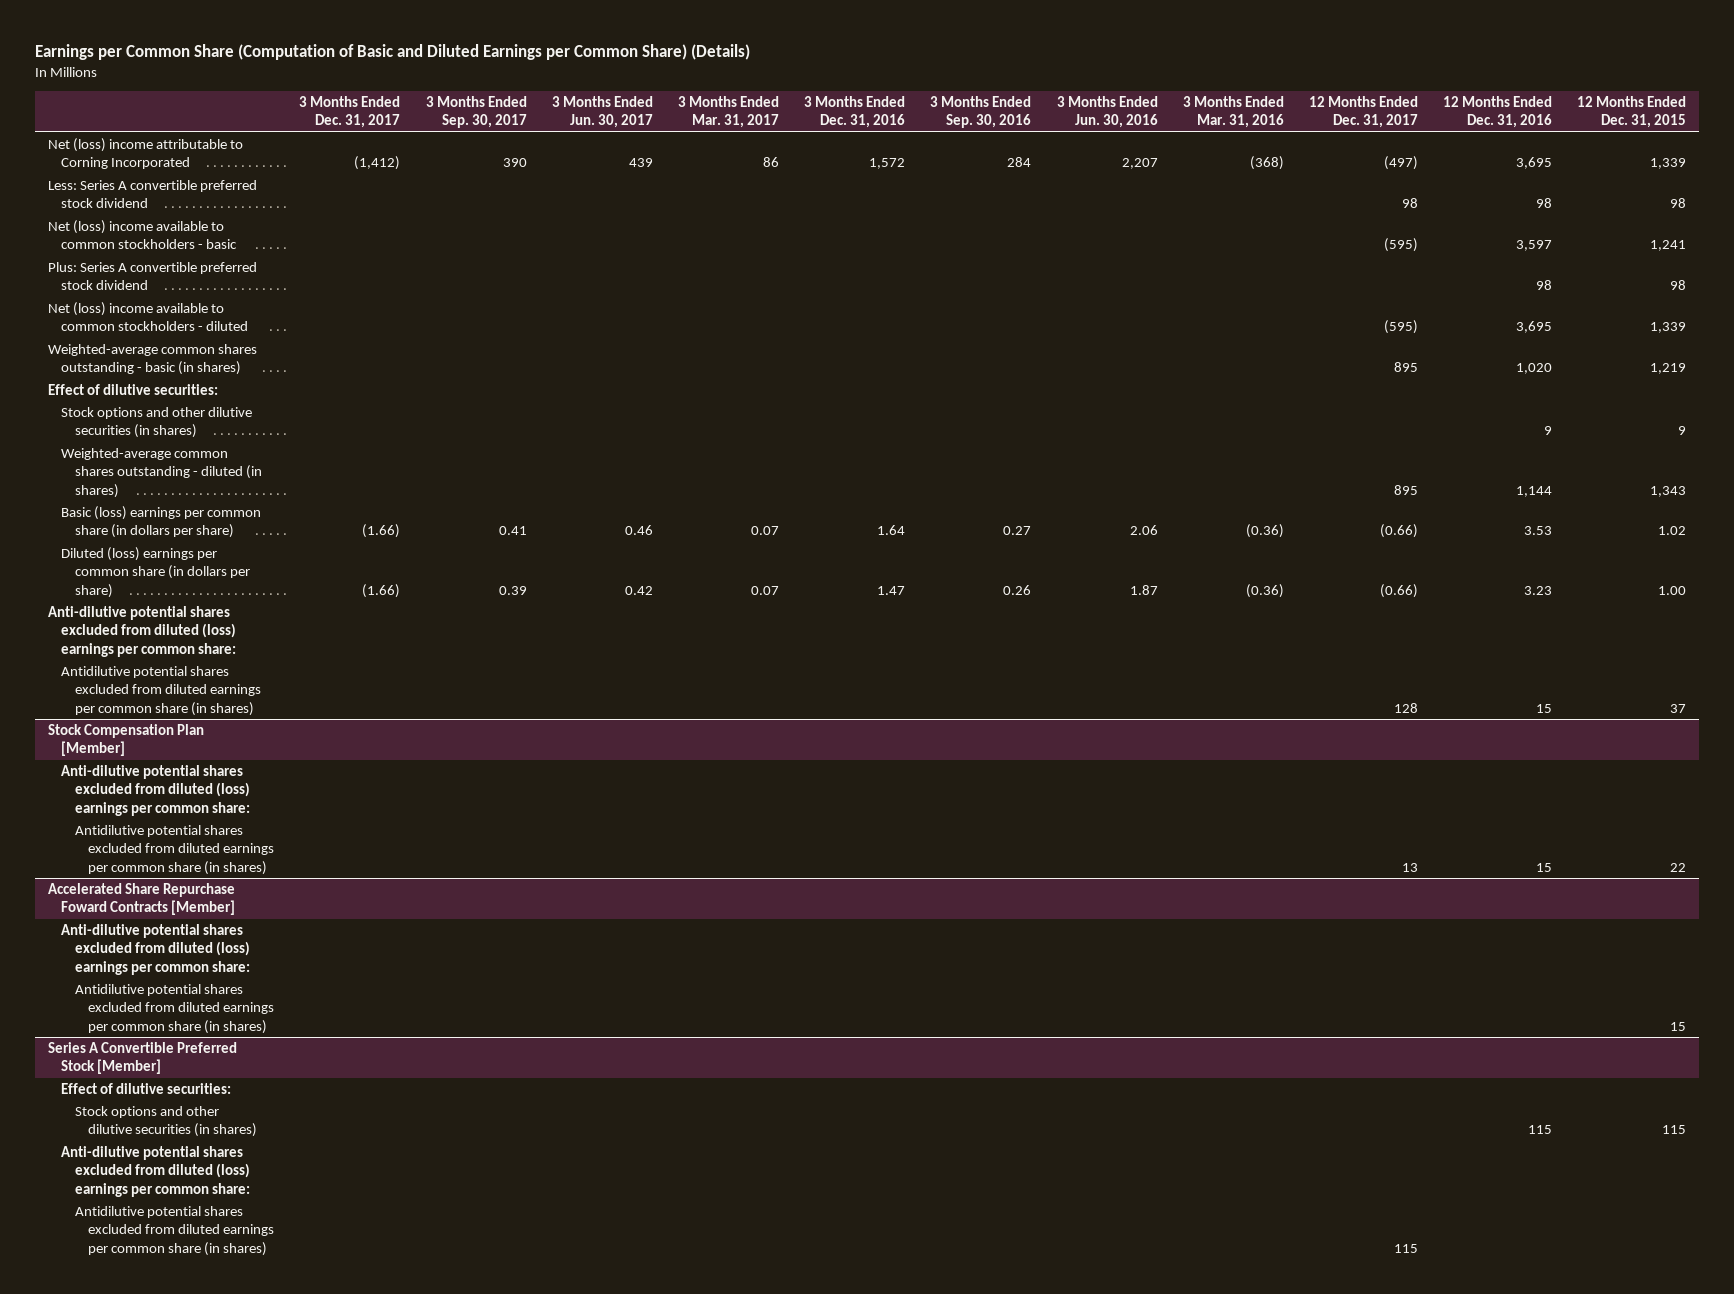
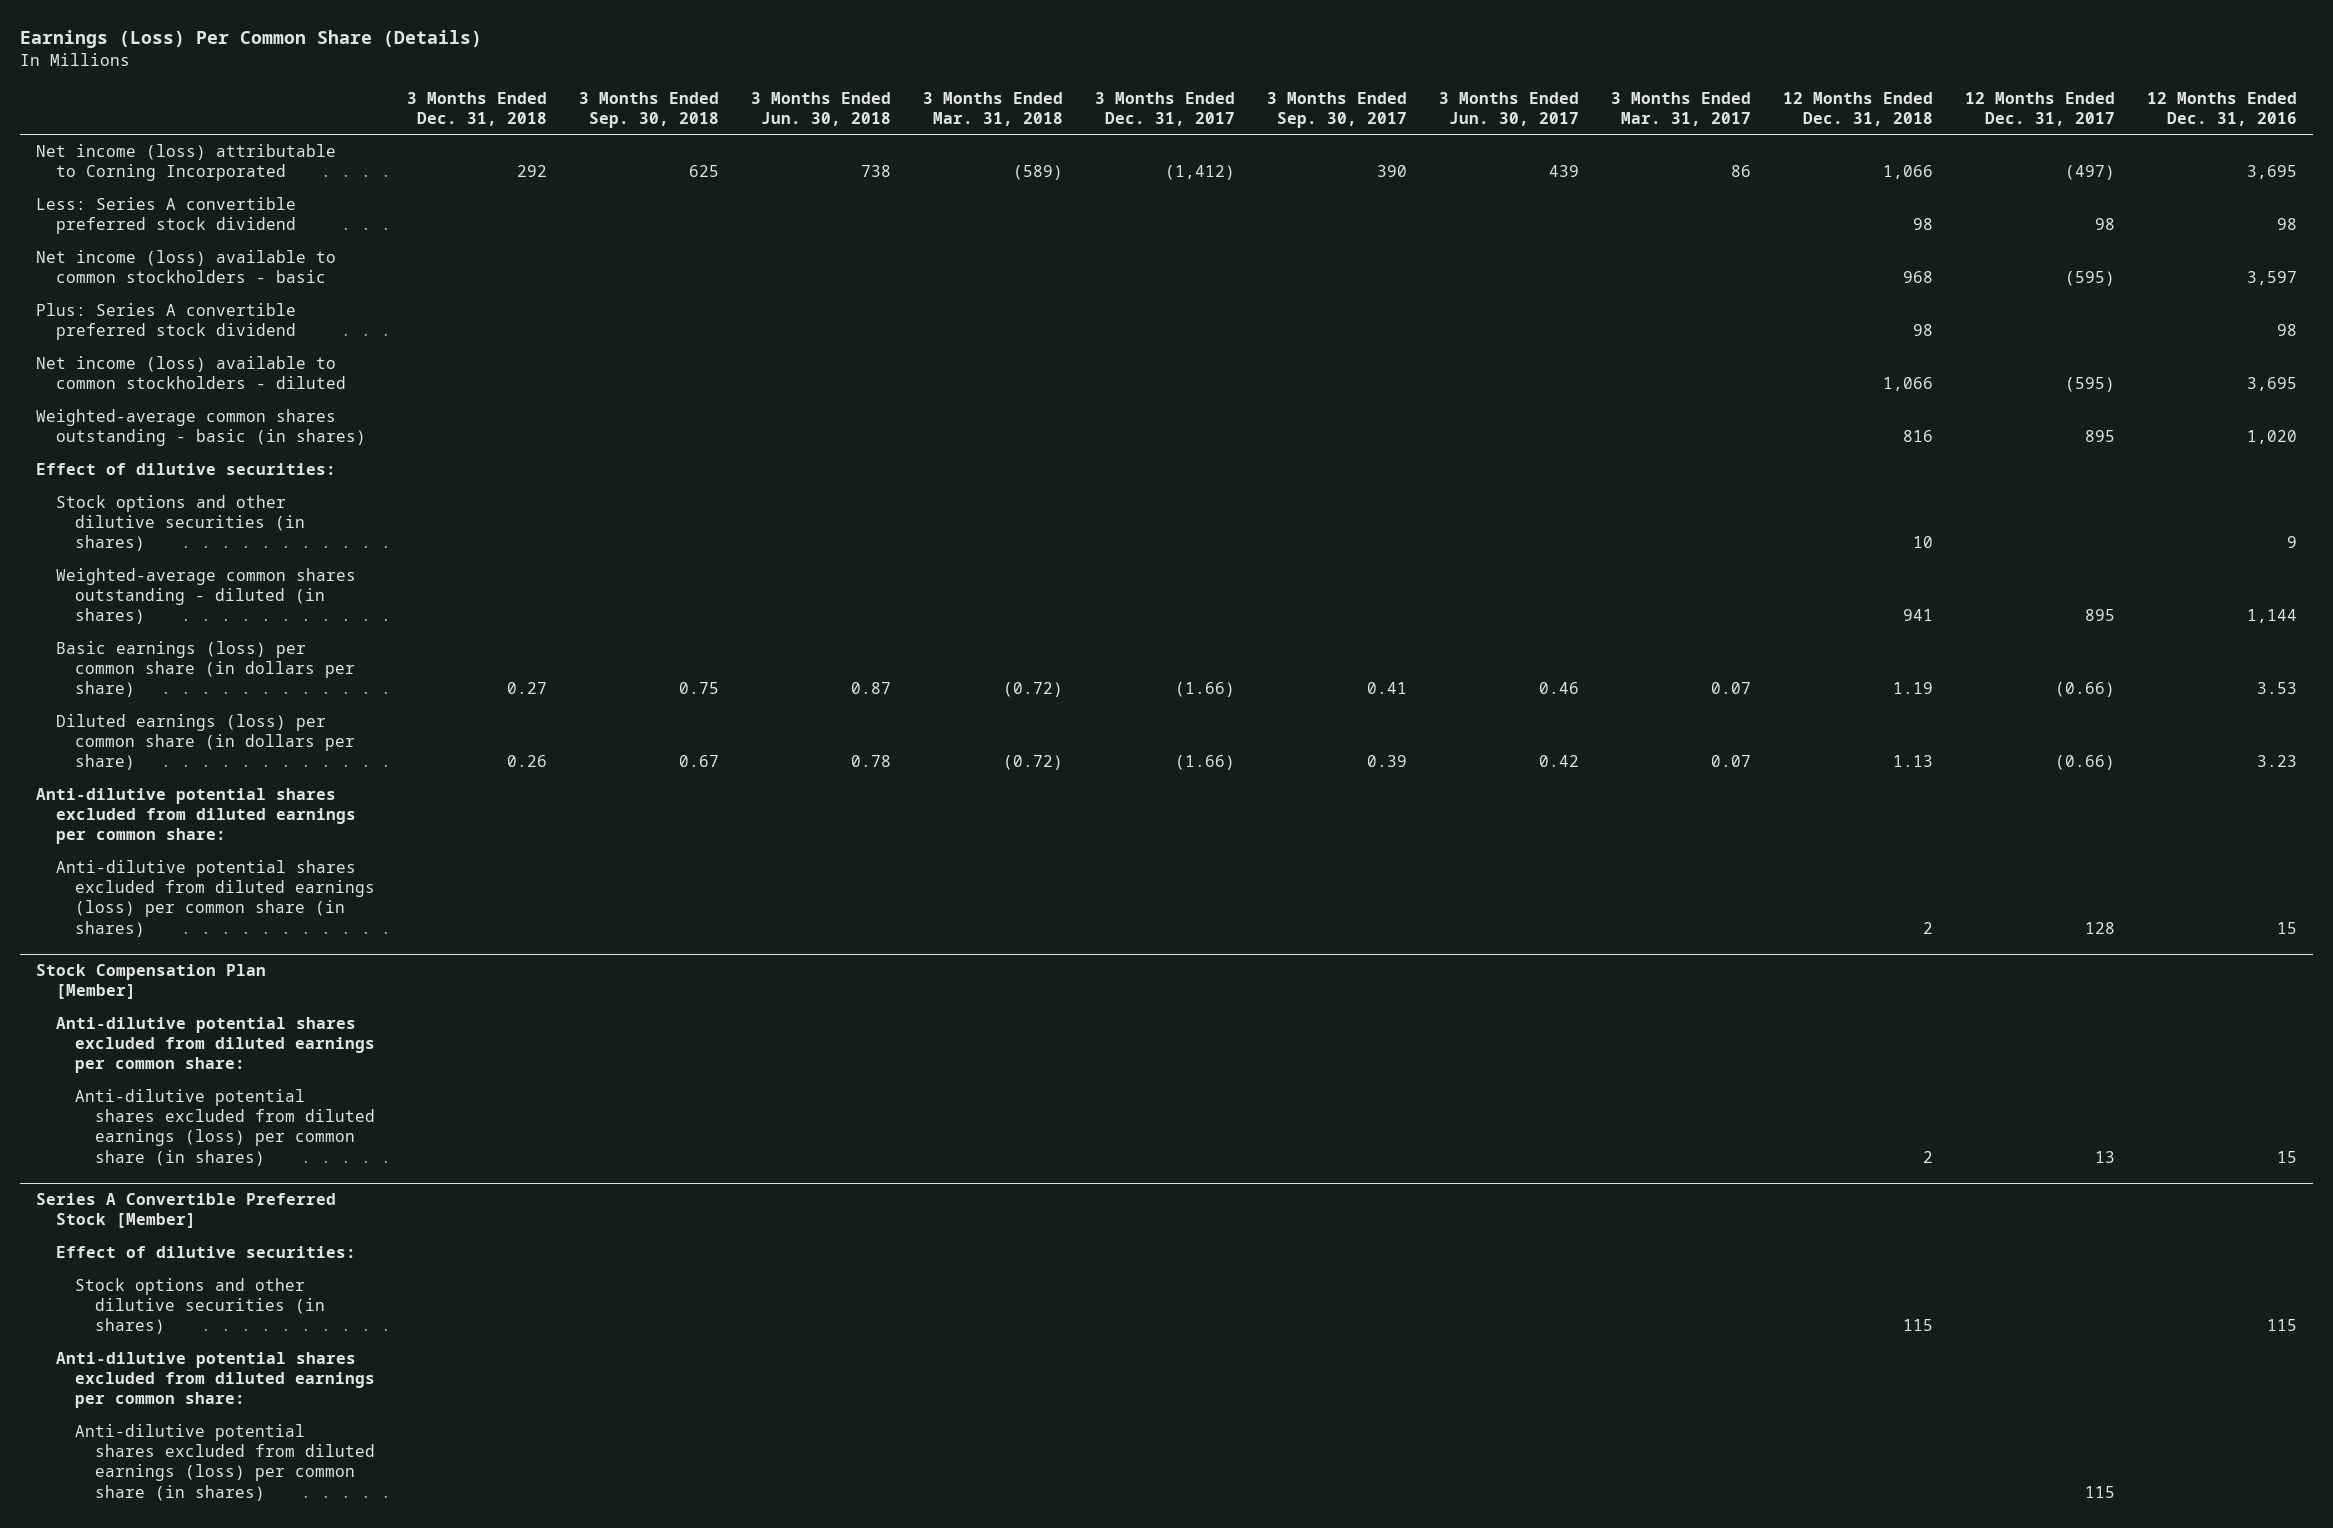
[35,44,751,61] Earnings per Common Share (Computation of Basic and Diluted Earnings per Common Share) (Details) -> [19,30,482,49] Earnings (Loss) Per Common Share (Details)
[804,95,906,129] 3 Months Ended Dec. 31, 2016 -> none
[930,95,1032,129] 3 Months Ended Sep. 30, 2016 -> none
[1056,95,1158,129] 3 Months Ended Jun. 30, 2016 -> none
[1182,95,1284,129] 3 Months Ended Mar. 31, 2016 -> none
[1577,95,1687,129] 12 Months Ended Dec. 31, 2015 -> none
none -> [407,91,548,126] 3 Months Ended Dec. 31, 2018
none -> [579,91,720,128] 3 Months Ended Sep. 30, 2018
none -> [751,91,892,126] 3 Months Ended Jun. 30, 2018
none -> [923,91,1064,126] 3 Months Ended Mar. 31, 2018
none -> [1782,91,1933,126] 12 Months Ended Dec. 31, 2018
[47,137,243,170] Net (loss) income attributable to Corning Incorporated -> [35,143,336,182] Net income (loss) attributable to Corning Incorporated
[47,219,238,250] Net (loss) income available to common stockholders - basic -> [35,249,336,284] Net income (loss) available to common stockholders - basic
[47,301,249,332] Net (loss) income available to common stockholders - diluted -> [35,355,346,390] Net income (loss) available to common stockholders - diluted
[61,505,262,539] Basic (loss) earnings per common share (in dollars per share) -> [55,640,356,698] Basic earnings (loss) per common share (in dollars per share)
[61,546,250,598] Diluted (loss) earnings per common share (in dollars per share) -> [55,713,356,771] Diluted earnings (loss) per common share (in dollars per share)
[47,605,237,657] Anti-dilutive potential shares excluded from diluted (loss) earnings per common share: -> [35,787,356,845] Anti-dilutive potential shares excluded from diluted earnings per common share:
[61,665,261,716] Antidilutive potential shares excluded from diluted earnings per common share (in shares) -> [55,859,376,937] Anti-dilutive potential shares excluded from diluted earnings (loss) per common share (in shares)
[47,882,236,916] Accelerated Share Repurchase Foward Contracts [Member] -> none
[61,923,250,975] Anti-dilutive potential shares excluded from diluted (loss) earnings per common share: -> none
[74,983,275,1034] Antidilutive potential shares excluded from diluted earnings per common share (in shares) -> none
[61,764,250,816] Anti-dilutive potential shares excluded from diluted (loss) earnings per common share: -> [55,1016,376,1074] Anti-dilutive potential shares excluded from diluted earnings per common share:
[74,824,275,875] Antidilutive potential shares excluded from diluted earnings per common share (in shares) -> [75,1088,375,1166] Anti-dilutive potential shares excluded from diluted earnings (loss) per common share (in shares)
[61,1145,250,1197] Anti-dilutive potential shares excluded from diluted (loss) earnings per common share: -> [55,1351,376,1409] Anti-dilutive potential shares excluded from diluted earnings per common share:
[74,1205,275,1256] Antidilutive potential shares excluded from diluted earnings per common share (in shares) -> [75,1423,375,1501] Anti-dilutive potential shares excluded from diluted earnings (loss) per common share (in shares)

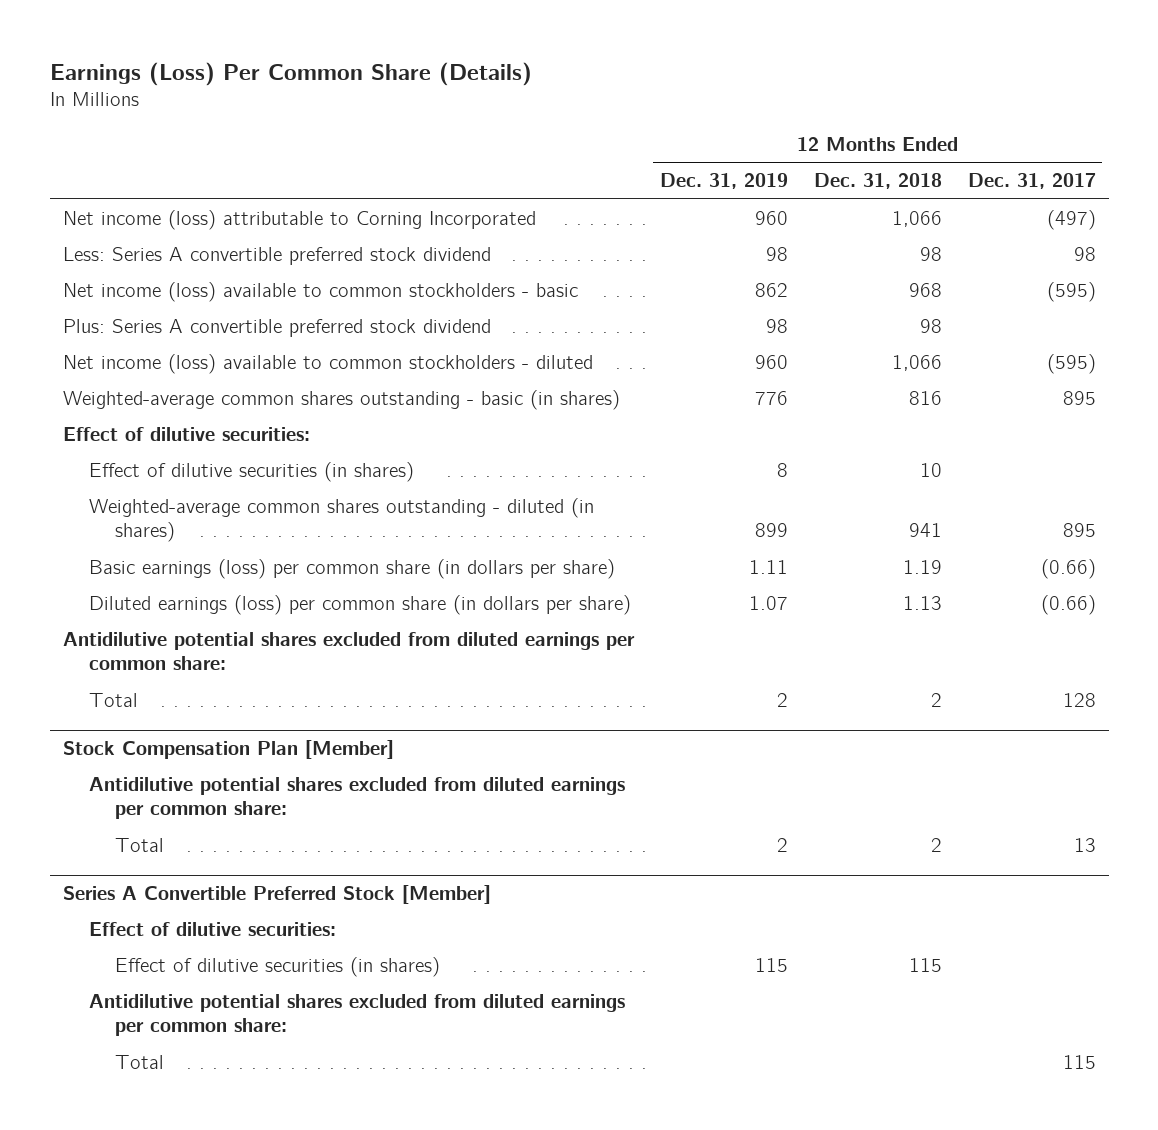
[407,91,548,126] 3 Months Ended Dec. 31, 2018 -> none
[579,91,720,128] 3 Months Ended Sep. 30, 2018 -> none
[751,91,892,126] 3 Months Ended Jun. 30, 2018 -> none
[923,91,1064,126] 3 Months Ended Mar. 31, 2018 -> none
[1095,91,1236,126] 3 Months Ended Dec. 31, 2017 -> none
[1267,91,1408,128] 3 Months Ended Sep. 30, 2017 -> none
[1438,91,1579,126] 3 Months Ended Jun. 30, 2017 -> none
[1610,91,1751,126] 3 Months Ended Mar. 31, 2017 -> none
[2146,91,2297,126] 12 Months Ended Dec. 31, 2016 -> none
none -> [659,173,788,190] Dec. 31, 2019
[55,494,306,552] Stock options and other dilutive securities (in shares) -> [88,461,414,482] Effect of dilutive securities (in shares)
[35,787,356,845] Anti-dilutive potential shares excluded from diluted earnings per common share: -> [62,631,635,671] Antidilutive potential shares excluded from diluted earnings per common share:
[55,859,376,937] Anti-dilutive potential shares excluded from diluted earnings (loss) per common share (in shares) -> [88,692,138,707] Total
[55,1016,376,1074] Anti-dilutive potential shares excluded from diluted earnings per common share: -> [88,776,625,820] Antidilutive potential shares excluded from diluted earnings per common share:
[75,1088,375,1166] Anti-dilutive potential shares excluded from diluted earnings (loss) per common share (in shares) -> [115,837,165,852] Total
[75,1277,325,1335] Stock options and other dilutive securities (in shares) -> [115,956,441,977] Effect of dilutive securities (in shares)
[55,1351,376,1409] Anti-dilutive potential shares excluded from diluted earnings per common share: -> [88,993,625,1037] Antidilutive potential shares excluded from diluted earnings per common share:
[75,1423,375,1501] Anti-dilutive potential shares excluded from diluted earnings (loss) per common share (in shares) -> [115,1054,165,1069] Total

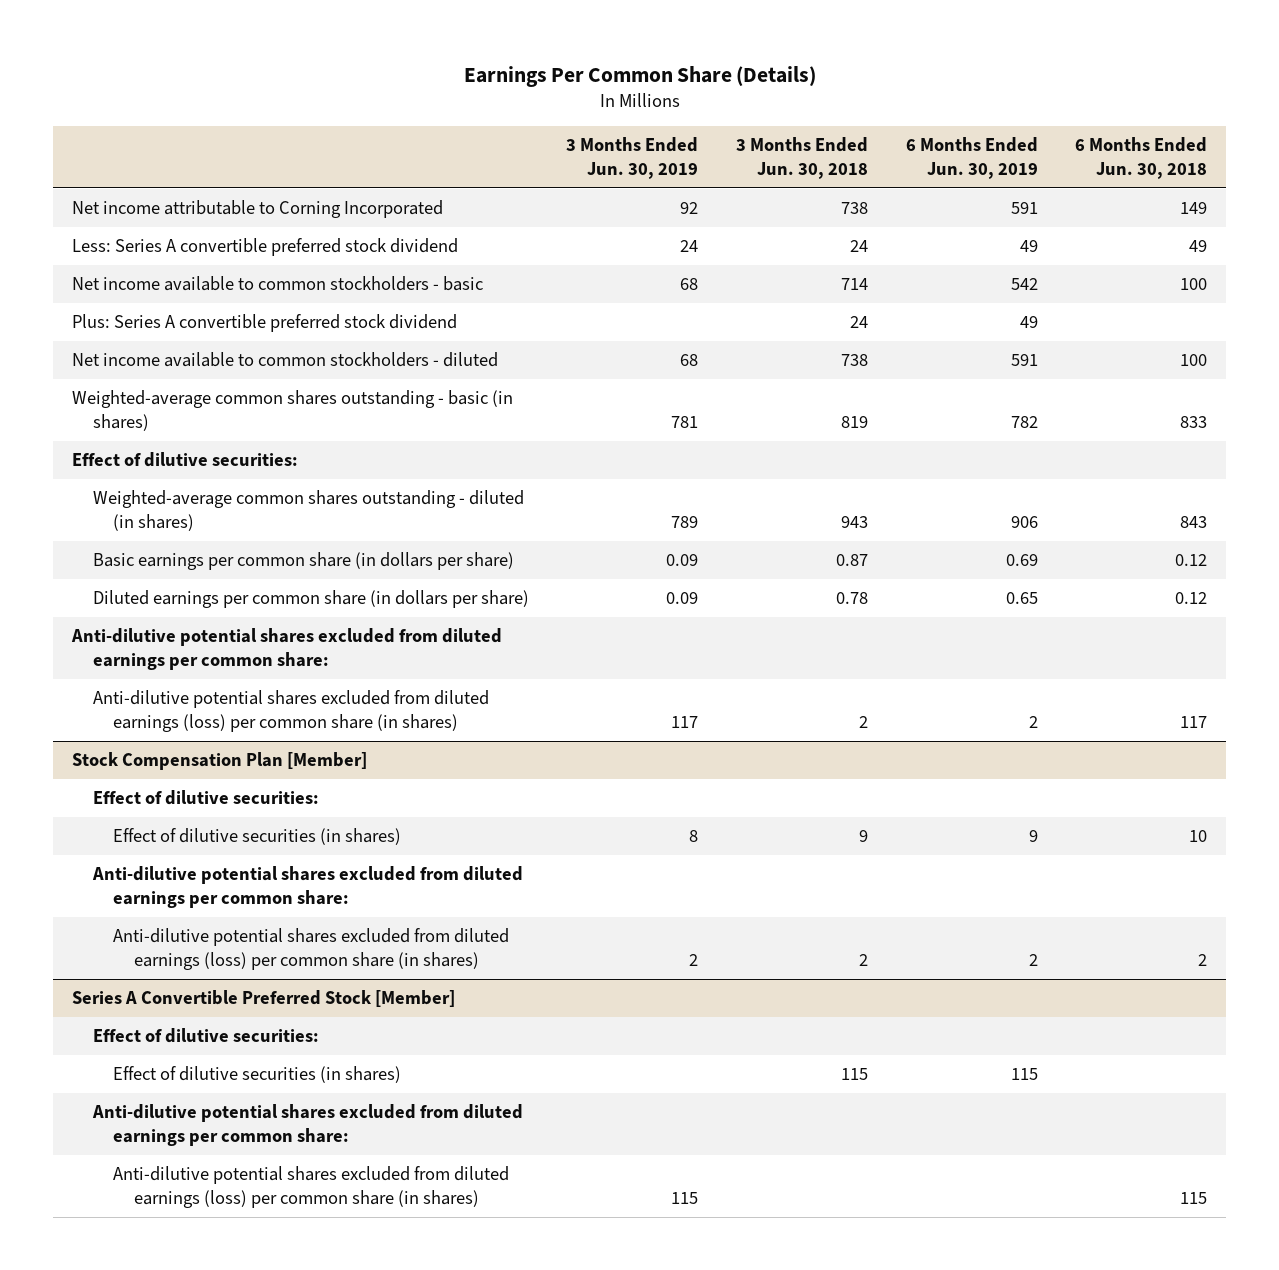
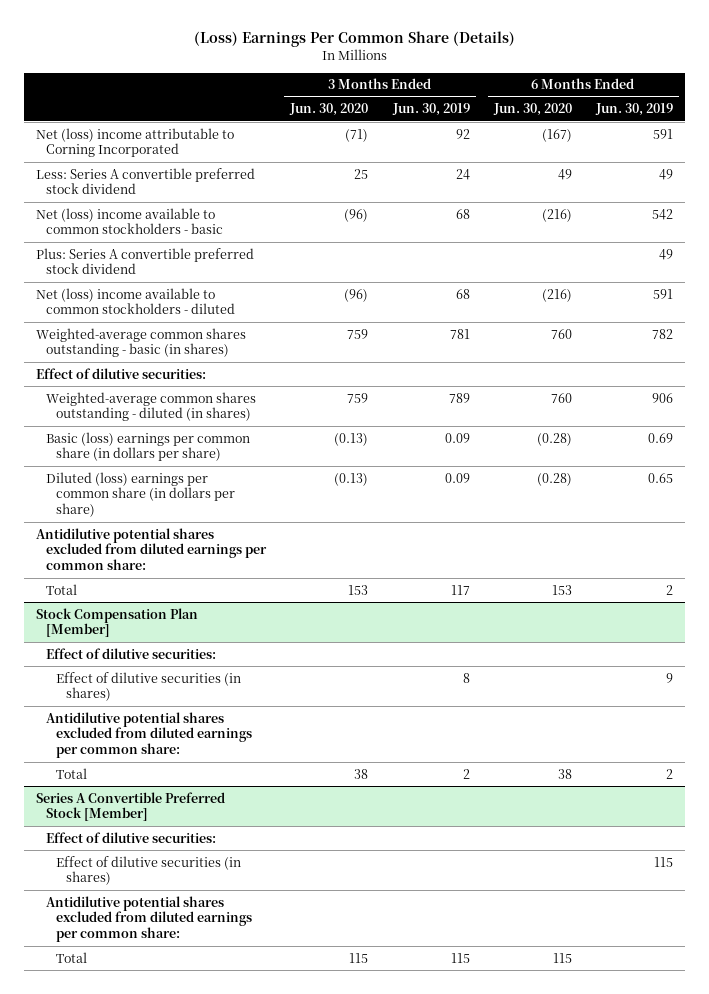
[463,65,816,87] Earnings Per Common Share (Details) -> [193,31,515,48] (Loss) Earnings Per Common Share (Details)
[735,136,868,179] 3 Months Ended Jun. 30, 2018 -> none
[1075,136,1208,179] 6 Months Ended Jun. 30, 2018 -> none
none -> [289,103,369,117] Jun. 30, 2020
none -> [492,103,572,117] Jun. 30, 2020
[71,200,443,219] Net income attributable to Corning Incorporated -> [36,127,235,158] Net (loss) income attributable to Corning Incorporated
[71,276,483,292] Net income available to common stockholders - basic -> [36,207,224,235] Net (loss) income available to common stockholders - basic
[71,352,498,368] Net income available to common stockholders - diluted -> [36,287,236,315] Net (loss) income available to common stockholders - diluted
[92,552,514,571] Basic earnings per common share (in dollars per share) -> [46,431,251,462] Basic (loss) earnings per common share (in dollars per share)
[92,590,529,609] Diluted earnings per common share (in dollars per share) -> [46,471,236,518] Diluted (loss) earnings per common share (in dollars per share)
[70,628,502,671] Anti-dilutive potential shares excluded from diluted earnings per common share: -> [36,527,268,571] Antidilutive potential shares excluded from diluted earnings per common share:
[92,690,489,733] Anti-dilutive potential shares excluded from diluted earnings (loss) per common share (in shares) -> [46,583,78,595] Total
[91,866,523,909] Anti-dilutive potential shares excluded from diluted earnings per common share: -> [46,711,253,759] Antidilutive potential shares excluded from diluted earnings per common share:
[113,928,510,971] Anti-dilutive potential shares excluded from diluted earnings (loss) per common share (in shares) -> [56,767,88,779] Total
[91,1104,523,1147] Anti-dilutive potential shares excluded from diluted earnings per common share: -> [46,895,253,943] Antidilutive potential shares excluded from diluted earnings per common share:
[113,1166,510,1209] Anti-dilutive potential shares excluded from diluted earnings (loss) per common share (in shares) -> [56,951,88,963] Total

